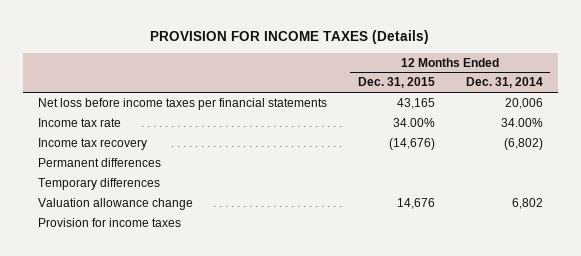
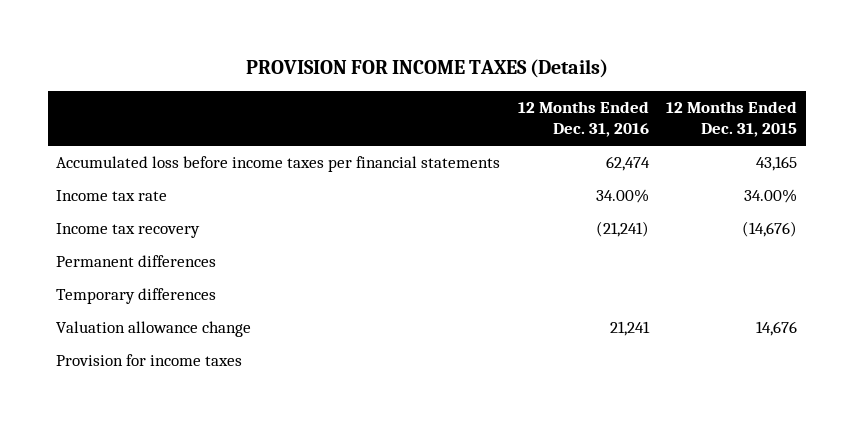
[465,77,543,89] Dec. 31, 2014 -> none
none -> [517,100,649,138] 12 Months Ended Dec. 31, 2016
[37,97,327,110] Net loss before income taxes per financial statements -> [56,156,501,173] Accumulated loss before income taxes per financial statements

